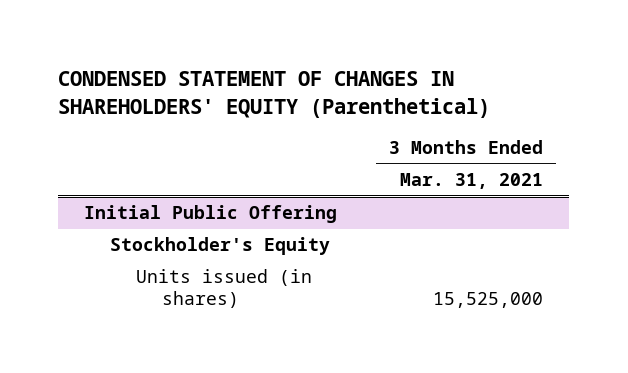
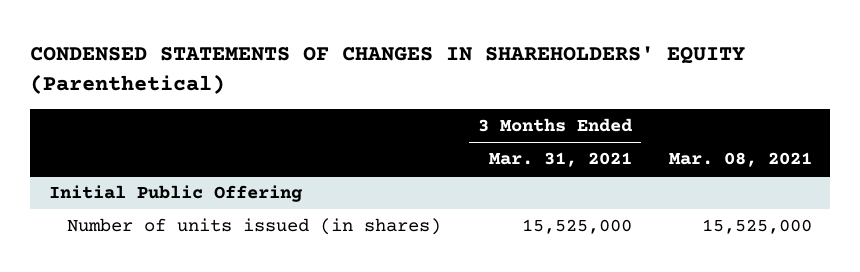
[58,71,491,118] CONDENSED STATEMENT OF CHANGES IN SHAREHOLDERS' EQUITY (Parenthetical) -> [30,46,746,94] CONDENSED STATEMENTS OF CHANGES IN SHAREHOLDERS' EQUITY (Parenthetical)
none -> [668,152,812,168] Mar. 08, 2021
[110,237,331,256] Stockholder's Equity -> none
[135,269,312,309] Units issued (in shares) -> [67,218,442,236] Number of units issued (in shares)

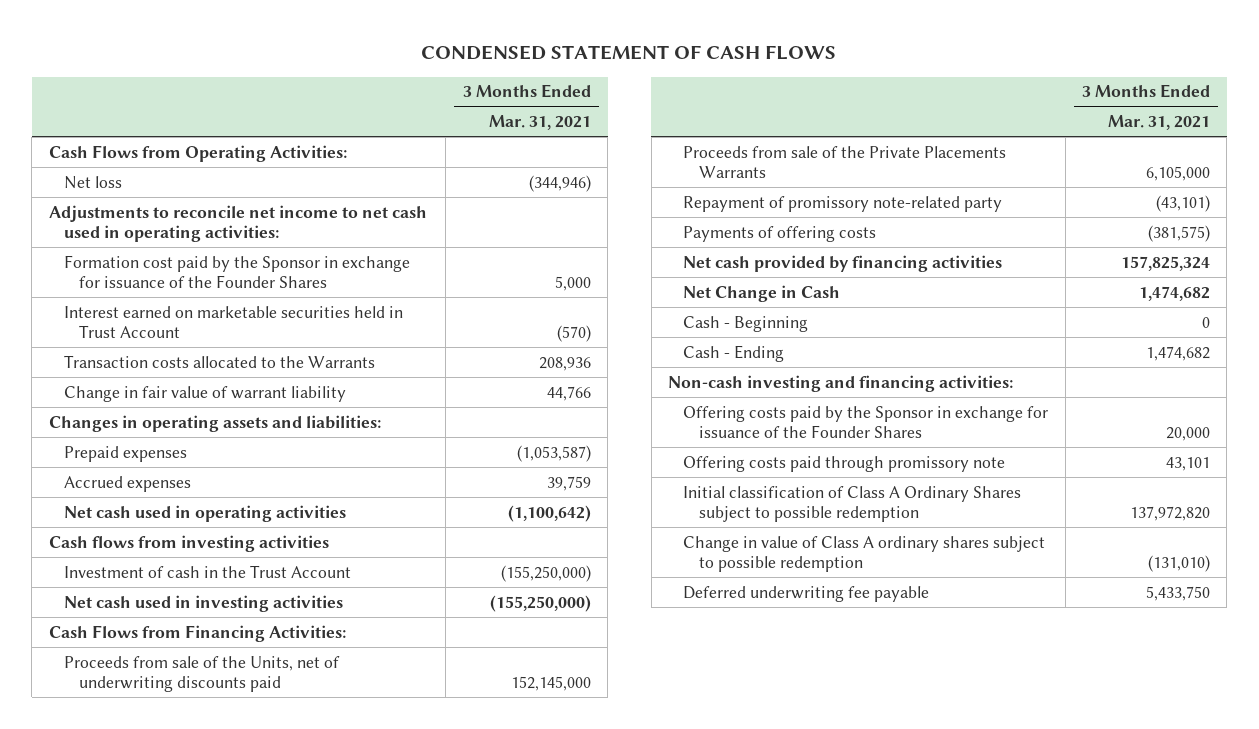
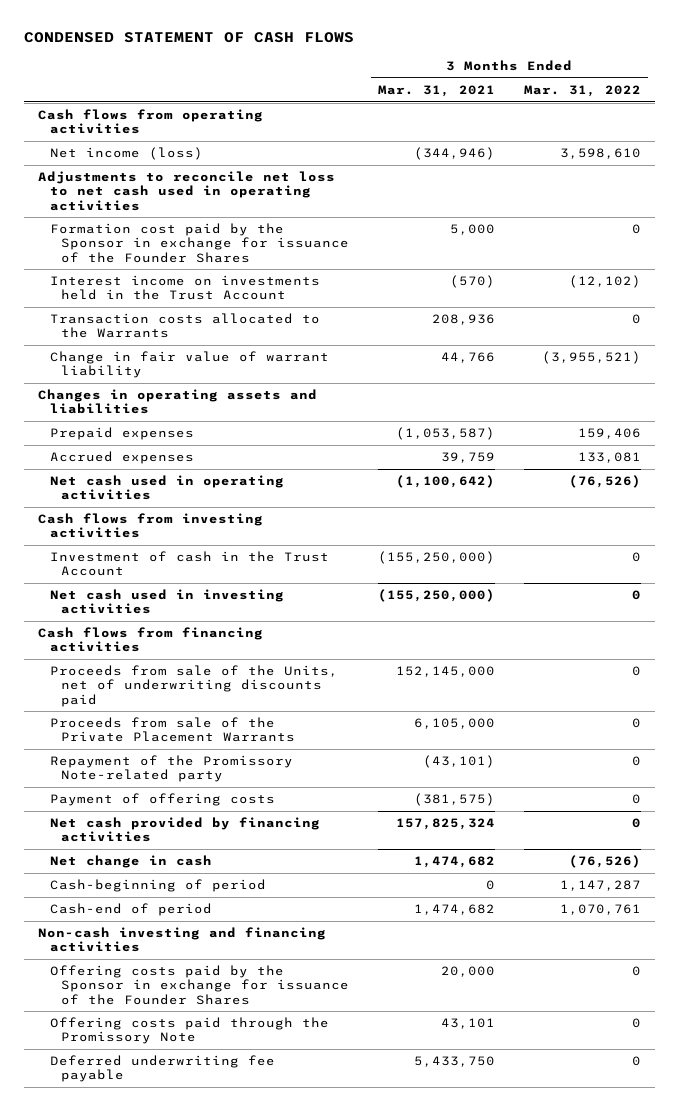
none -> [523,84,641,97] Mar. 31, 2022
[48,144,347,162] Cash Flows from Operating Activities: -> [37,109,263,135] Cash flows from operating activities
[64,175,123,189] Net loss -> [49,147,203,161] Net income (loss)
[48,204,427,243] Adjustments to reconcile net income to net cash used in operating activities: -> [37,171,335,211] Adjustments to reconcile net loss to net cash used in operating activities
[64,305,404,339] Interest earned on marketable securities held in Trust Account -> [49,275,320,301] Interest income on investments held in the Trust Account
[48,414,381,432] Changes in operating assets and liabilities: -> [37,389,317,415] Changes in operating assets and liabilities
[48,624,346,642] Cash Flows from Financing Activities: -> [37,627,263,653] Cash flows from financing activities
[683,145,1007,179] Proceeds from sale of the Private Placements Warrants -> [49,717,296,743] Proceeds from sale of the Private Placement Warrants
[683,195,1003,212] Repayment of promissory note-related party -> [49,755,293,783] Repayment of the Promissory Note-related party
[683,225,877,242] Payments of offering costs -> [49,793,275,807] Payment of offering costs
[683,284,841,302] Net Change in Cash -> [49,855,212,869] Net change in cash
[683,315,809,332] Cash - Beginning -> [49,879,266,893] Cash-beginning of period
[683,344,785,362] Cash - Ending -> [49,903,212,917] Cash-end of period
[668,374,1014,392] Non-cash investing and financing activities: -> [37,927,326,953] Non-cash investing and financing activities
[683,485,1022,523] Initial classification of Class A Ordinary Shares subject to possible redemption -> none
[683,535,1046,573] Change in value of Class A ordinary shares subject to possible redemption -> none
[683,455,1006,472] Offering costs paid through promissory note -> [49,1017,329,1045] Offering costs paid through the Promissory Note

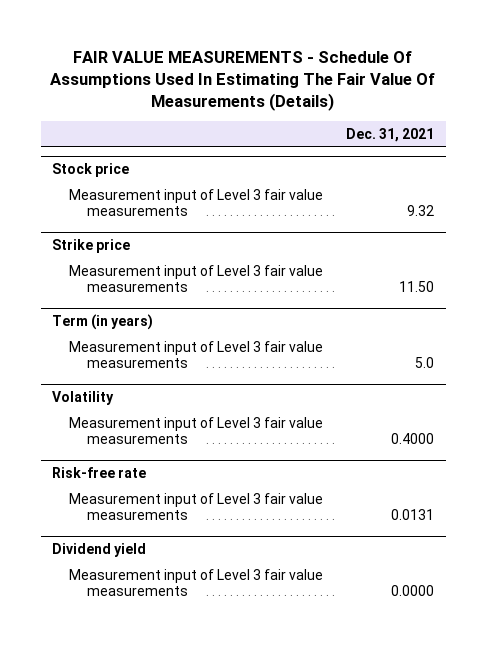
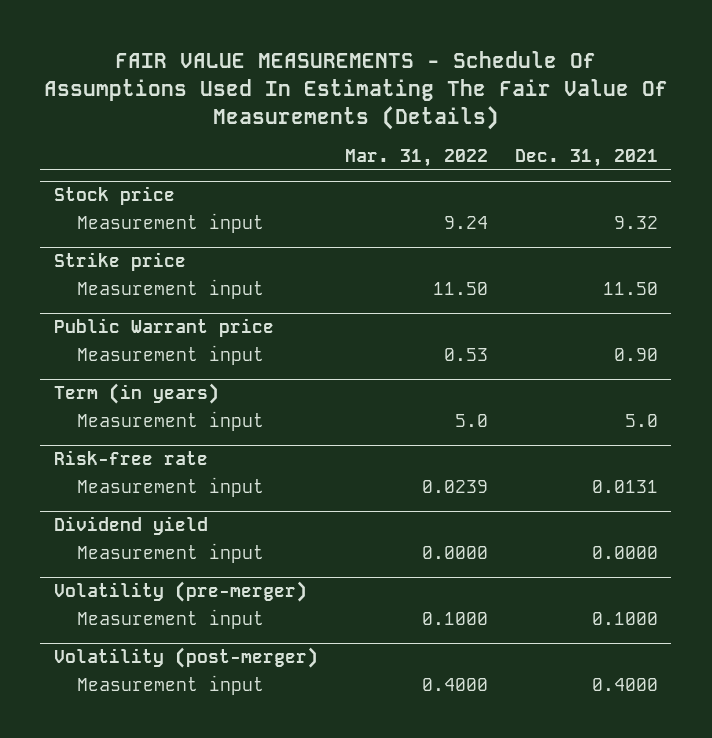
none -> [344,148,488,167] Mar. 31, 2022
[69,188,324,217] Measurement input of Level 3 fair value measurements -> [76,213,264,234] Measurement input
[69,264,324,293] Measurement input of Level 3 fair value measurements -> [76,279,264,300] Measurement input
none -> [53,318,274,338] Public Warrant price
none -> [76,345,264,366] Measurement input
[52,391,115,406] Volatility -> none
[69,416,324,445] Measurement input of Level 3 fair value measurements -> none
[69,340,324,369] Measurement input of Level 3 fair value measurements -> [76,411,264,432] Measurement input
[69,492,324,521] Measurement input of Level 3 fair value measurements -> [76,477,264,498] Measurement input
[69,568,324,597] Measurement input of Level 3 fair value measurements -> [76,543,264,564] Measurement input
none -> [53,581,307,603] Volatility (pre-merger)
none -> [76,609,264,630] Measurement input
none -> [53,647,318,669] Volatility (post-merger)
none -> [76,675,264,696] Measurement input

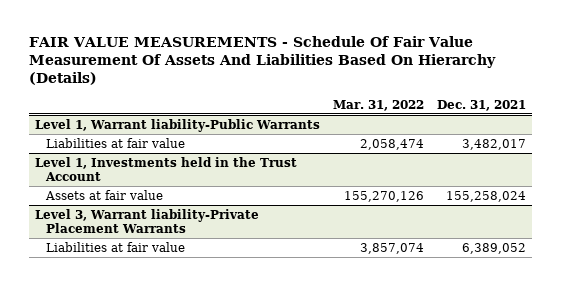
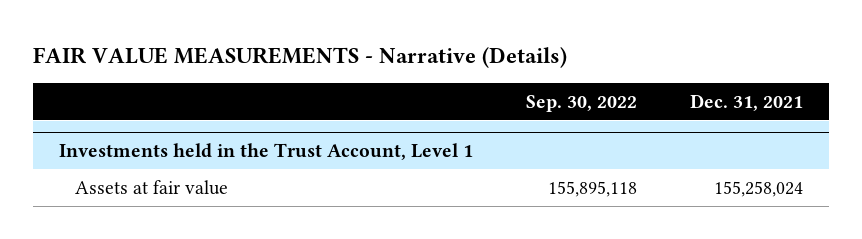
[28,35,496,86] FAIR VALUE MEASUREMENTS - Schedule Of Fair Value Measurement Of Assets And Liabilities Based On Hierarchy (Details) -> [32,47,567,69] FAIR VALUE MEASUREMENTS - Narrative (Details)
[332,99,424,111] Mar. 31, 2022 -> none
none -> [526,94,638,112] Sep. 30, 2022
[34,118,320,132] Level 1, Warrant liability-Public Warrants -> none
[45,137,185,148] Liabilities at fair value -> none
[34,156,297,181] Level 1, Investments held in the Trust Account -> [59,143,474,161] Investments held in the Trust Account, Level 1
[34,208,259,233] Level 3, Warrant liability-Private Placement Warrants -> none
[45,241,185,252] Liabilities at fair value -> none

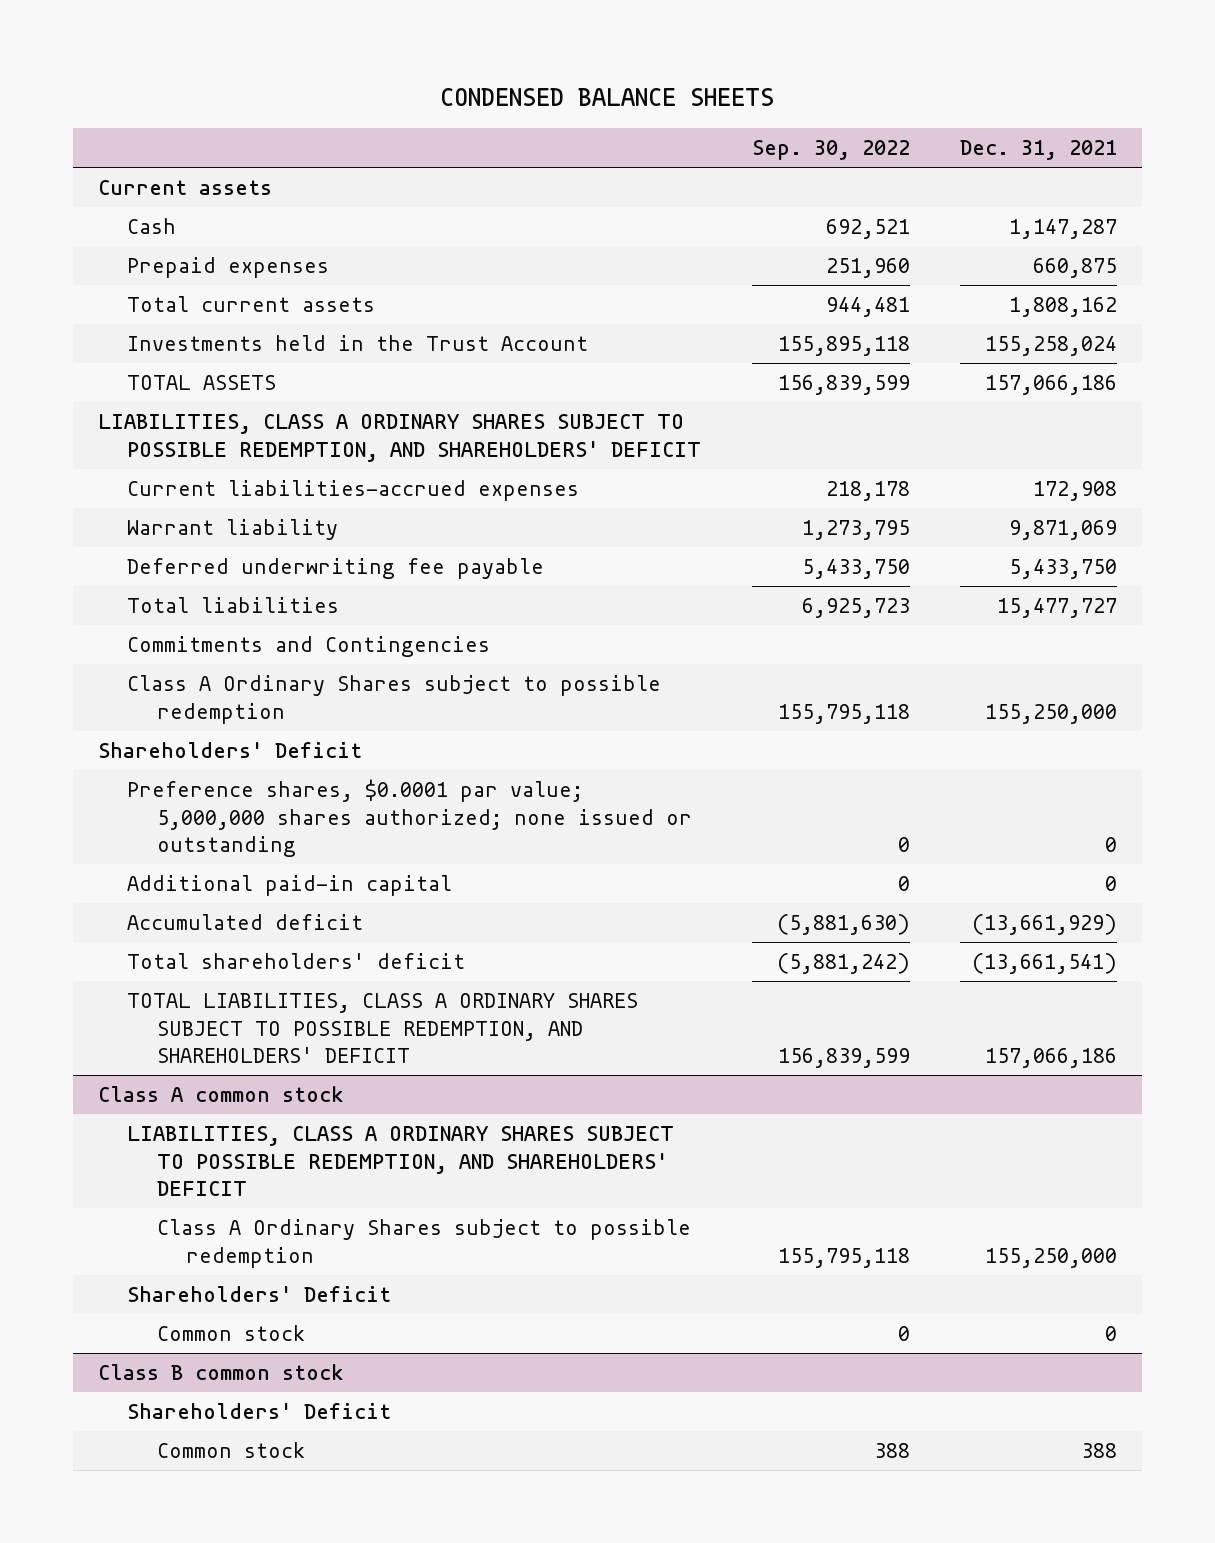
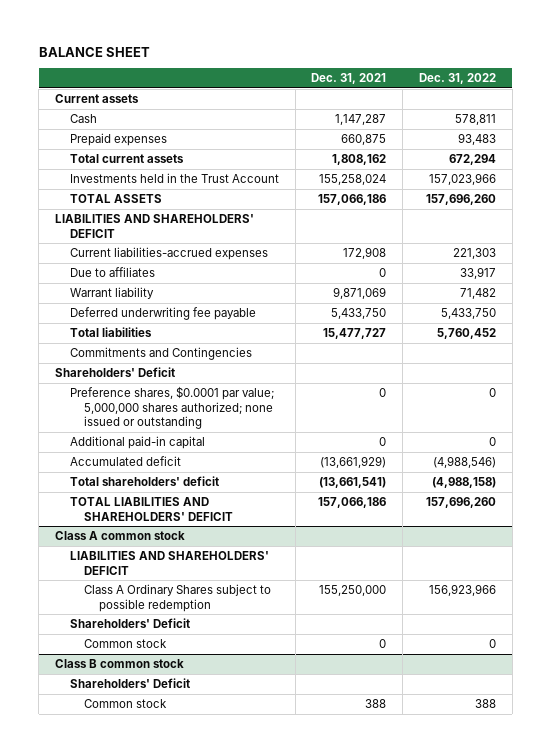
[440,88,775,107] CONDENSED BALANCE SHEETS -> [38,46,150,57] BALANCE SHEET
[751,139,910,160] Sep. 30, 2022 -> none
none -> [418,73,496,85] Dec. 31, 2022
[97,414,702,462] LIABILITIES, CLASS A ORDINARY SHARES SUBJECT TO POSSIBLE REDEMPTION, AND SHAREHOLDERS' DEFICIT -> [55,213,255,238] LIABILITIES AND SHAREHOLDERS' DEFICIT
none -> [69,266,155,277] Due to affiliates
[127,675,662,724] Class A Ordinary Shares subject to possible redemption -> none
[127,993,639,1064] TOTAL LIABILITIES, CLASS A ORDINARY SHARES SUBJECT TO POSSIBLE REDEMPTION, AND SHAREHOLDERS' DEFICIT -> [69,496,234,521] TOTAL LIABILITIES AND SHAREHOLDERS' DEFICIT
[127,1126,675,1197] LIABILITIES, CLASS A ORDINARY SHARES SUBJECT TO POSSIBLE REDEMPTION, AND SHAREHOLDERS' DEFICIT -> [69,550,269,575] LIABILITIES AND SHAREHOLDERS' DEFICIT

